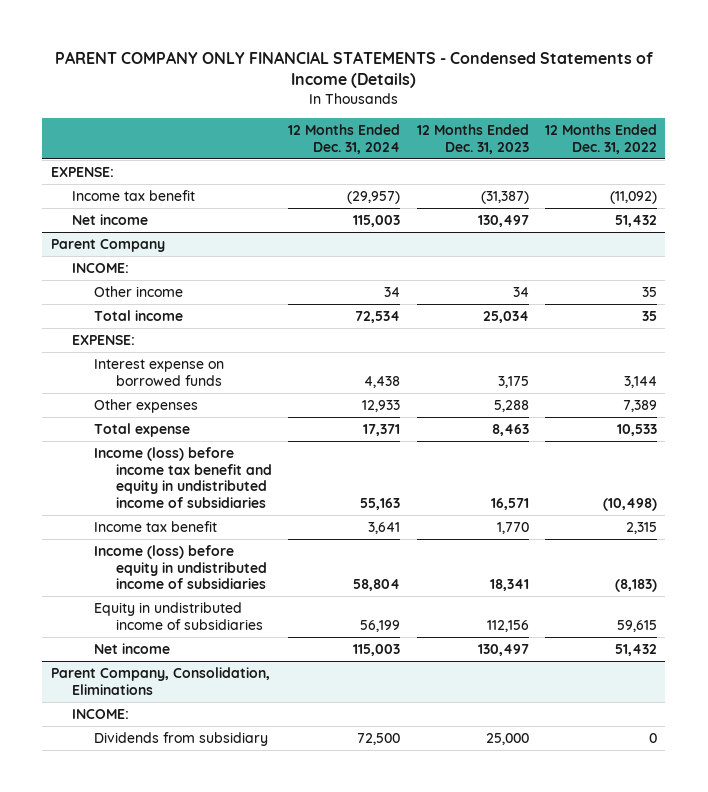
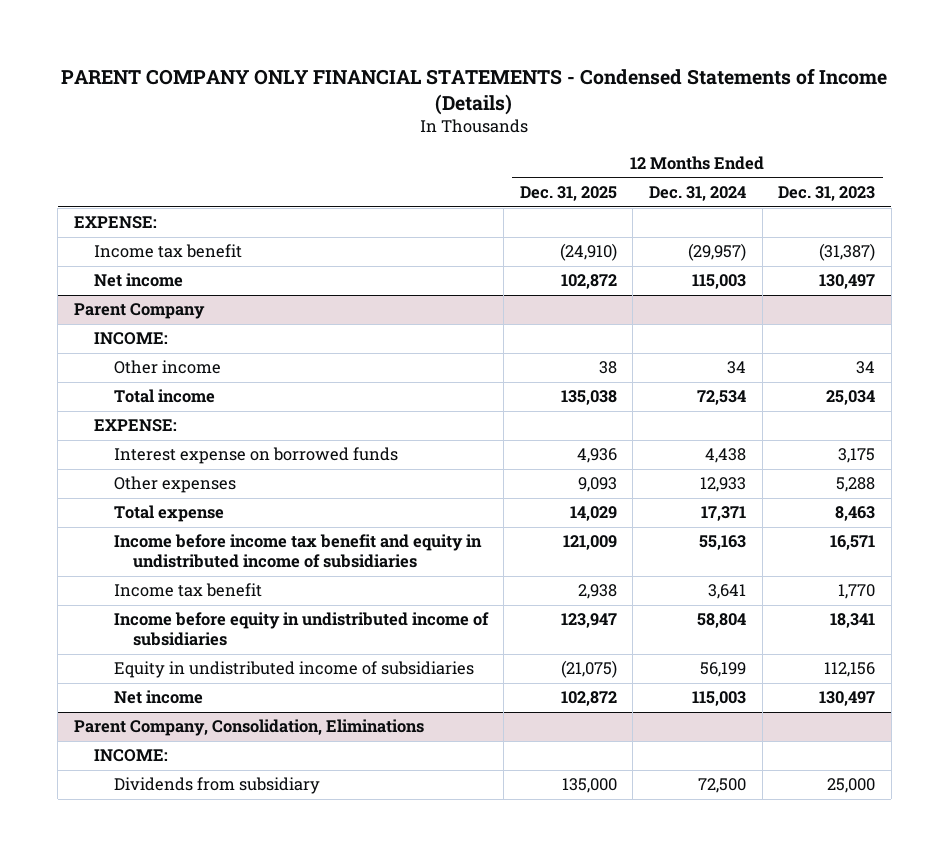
[544,123,657,154] 12 Months Ended Dec. 31, 2022 -> none
none -> [519,186,617,202] Dec. 31, 2025
[94,446,272,508] Income (loss) before income tax benefit and equity in undistributed income of subsidiaries -> [113,534,482,569] Income before income tax benefit and equity in undistributed income of subsidiaries
[94,544,267,590] Income (loss) before equity in undistributed income of subsidiaries -> [113,612,489,647] Income before equity in undistributed income of subsidiaries

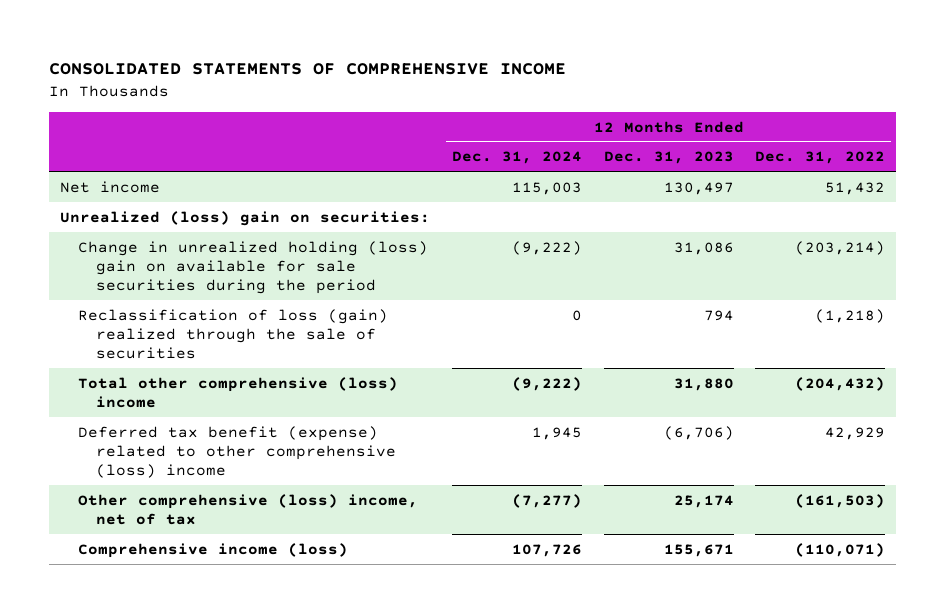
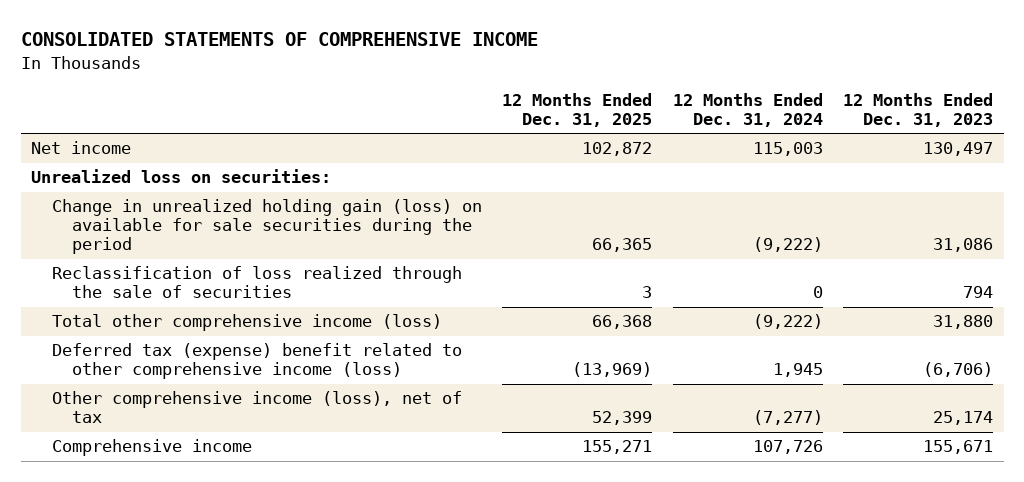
[755,151,886,165] Dec. 31, 2022 -> none
none -> [502,92,653,127] 12 Months Ended Dec. 31, 2025
[59,210,430,226] Unrealized (loss) gain on securities: -> [31,169,332,184] Unrealized loss on securities:
[77,240,428,295] Change in unrealized holding (loss) gain on available for sale securities during the period -> [51,199,482,255] Change in unrealized holding gain (loss) on available for sale securities during the period
[77,308,388,360] Reclassification of loss (gain) realized through the sale of securities -> [51,266,462,299] Reclassification of loss realized through the sale of securities
[77,376,398,408] Total other comprehensive (loss) income -> [51,314,442,332] Total other comprehensive income (loss)
[77,425,396,479] Deferred tax benefit (expense) related to other comprehensive (loss) income -> [51,343,462,380] Deferred tax (expense) benefit related to other comprehensive income (loss)
[77,493,418,525] Other comprehensive (loss) income, net of tax -> [51,391,462,424] Other comprehensive income (loss), net of tax
[77,542,348,558] Comprehensive income (loss) -> [51,439,252,457] Comprehensive income

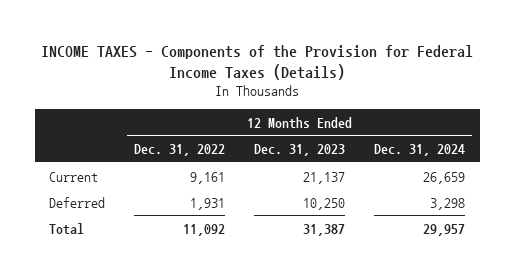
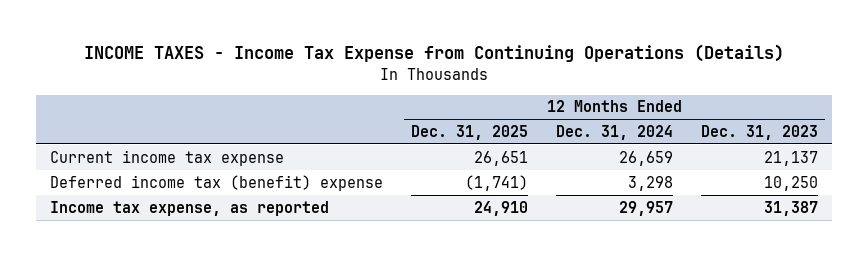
[41,44,474,81] INCOME TAXES - Components of the Provision for Federal Income Taxes (Details) -> [84,44,785,63] INCOME TAXES - Income Tax Expense from Continuing Operations (Details)
[134,143,226,156] Dec. 31, 2022 -> none
none -> [411,124,529,140] Dec. 31, 2025
[49,171,99,182] Current -> [50,149,285,166] Current income tax expense
[49,196,106,208] Deferred -> [50,174,384,191] Deferred income tax (benefit) expense
[49,222,85,235] Total -> [50,200,330,216] Income tax expense, as reported

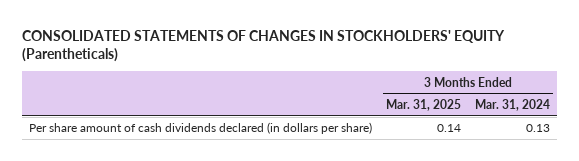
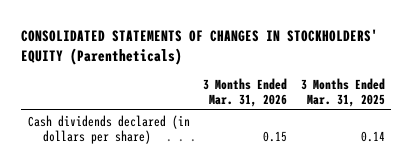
[474,98,550,111] Mar. 31, 2024 -> none
none -> [203,77,288,108] 3 Months Ended Mar. 31, 2026
[29,122,373,135] Per share amount of cash dividends declared (in dollars per share) -> [27,114,190,144] Cash dividends declared (in dollars per share)

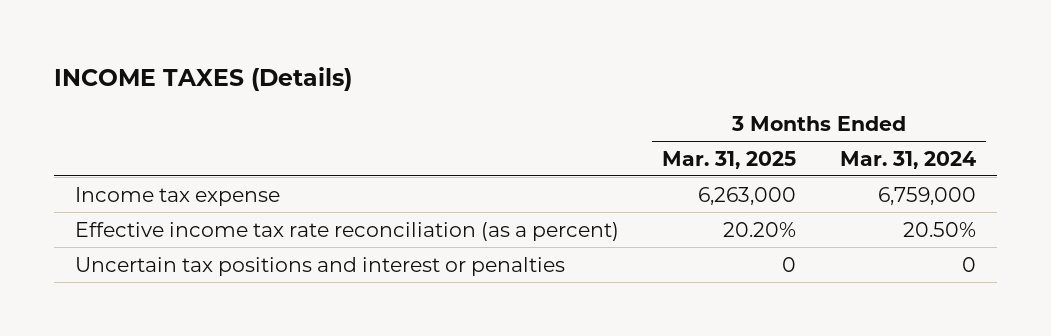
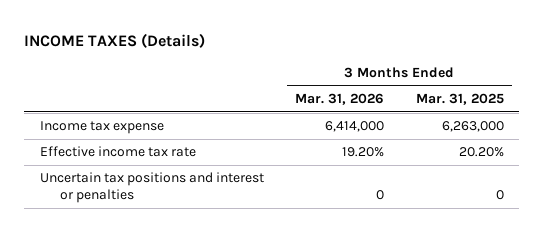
[839,150,976,169] Mar. 31, 2024 -> none
none -> [295,93,385,106] Mar. 31, 2026
[75,221,620,241] Effective income tax rate reconciliation (as a percent) -> [39,146,196,158] Effective income tax rate

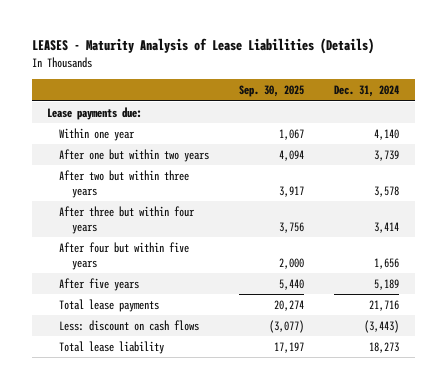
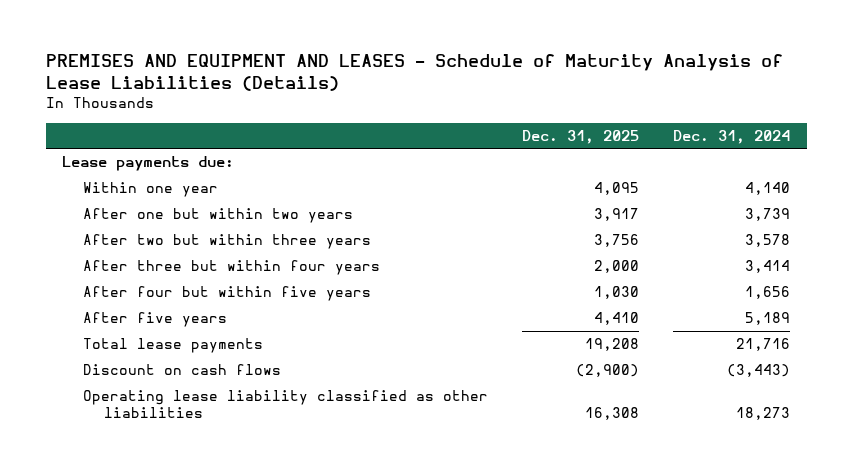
[31,38,374,55] LEASES - Maturity Analysis of Lease Liabilities (Details) -> [45,54,783,92] PREMISES AND EQUIPMENT AND LEASES - Schedule of Maturity Analysis of Lease Liabilities (Details)
[239,85,305,98] Sep. 30, 2025 -> none
none -> [522,129,640,144] Dec. 31, 2025
[59,319,200,331] Less: discount on cash flows -> [83,364,282,376] Discount on cash flows
[59,340,165,354] Total lease liability -> [83,390,489,419] Operating lease liability classified as other liabilities

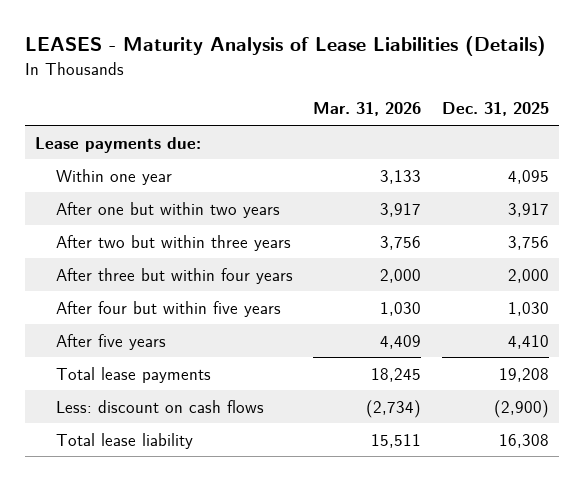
[45,54,783,92] PREMISES AND EQUIPMENT AND LEASES - Schedule of Maturity Analysis of Lease Liabilities (Details) -> [24,36,546,57] LEASES - Maturity Analysis of Lease Liabilities (Details)
[672,129,790,144] Dec. 31, 2024 -> none
none -> [313,102,422,117] Mar. 31, 2026
[83,364,282,376] Discount on cash flows -> [56,399,265,413] Less: discount on cash flows
[83,390,489,419] Operating lease liability classified as other liabilities -> [56,432,194,449] Total lease liability

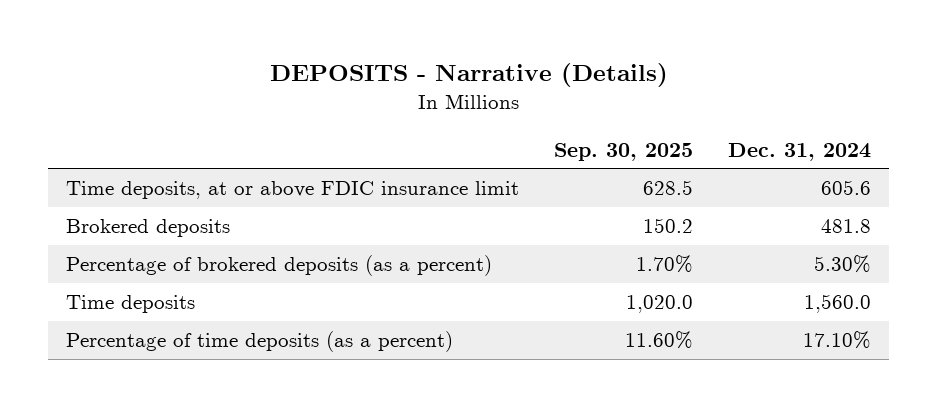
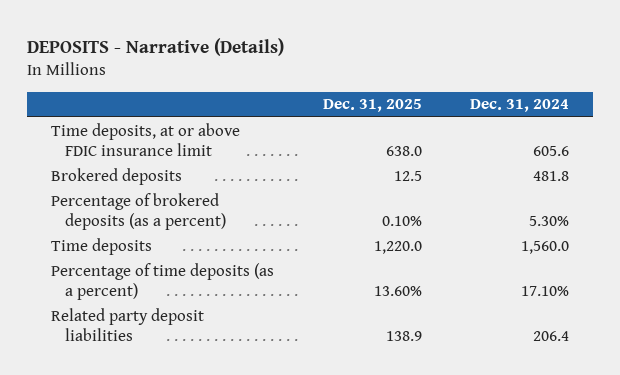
[554,142,694,161] Sep. 30, 2025 -> none
none -> [322,99,422,113] Dec. 31, 2025
none -> [51,307,205,341] Related party deposit liabilities

